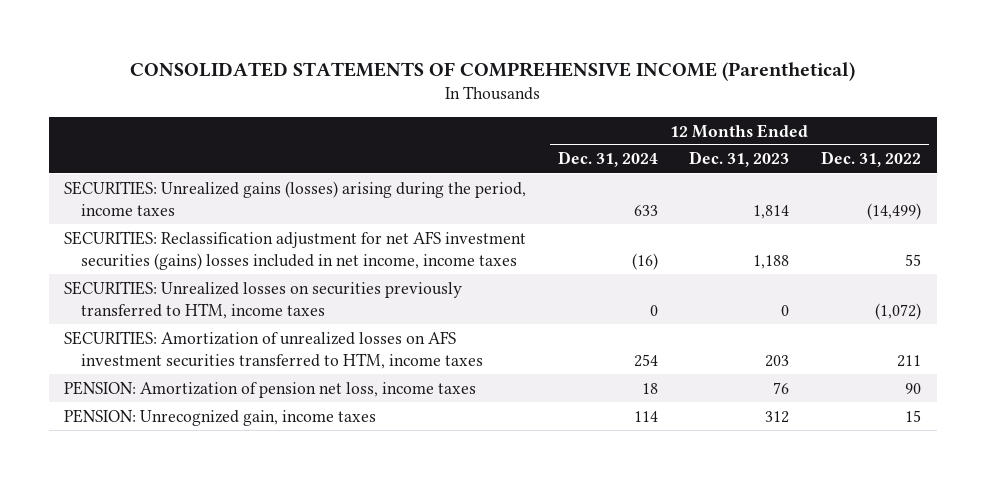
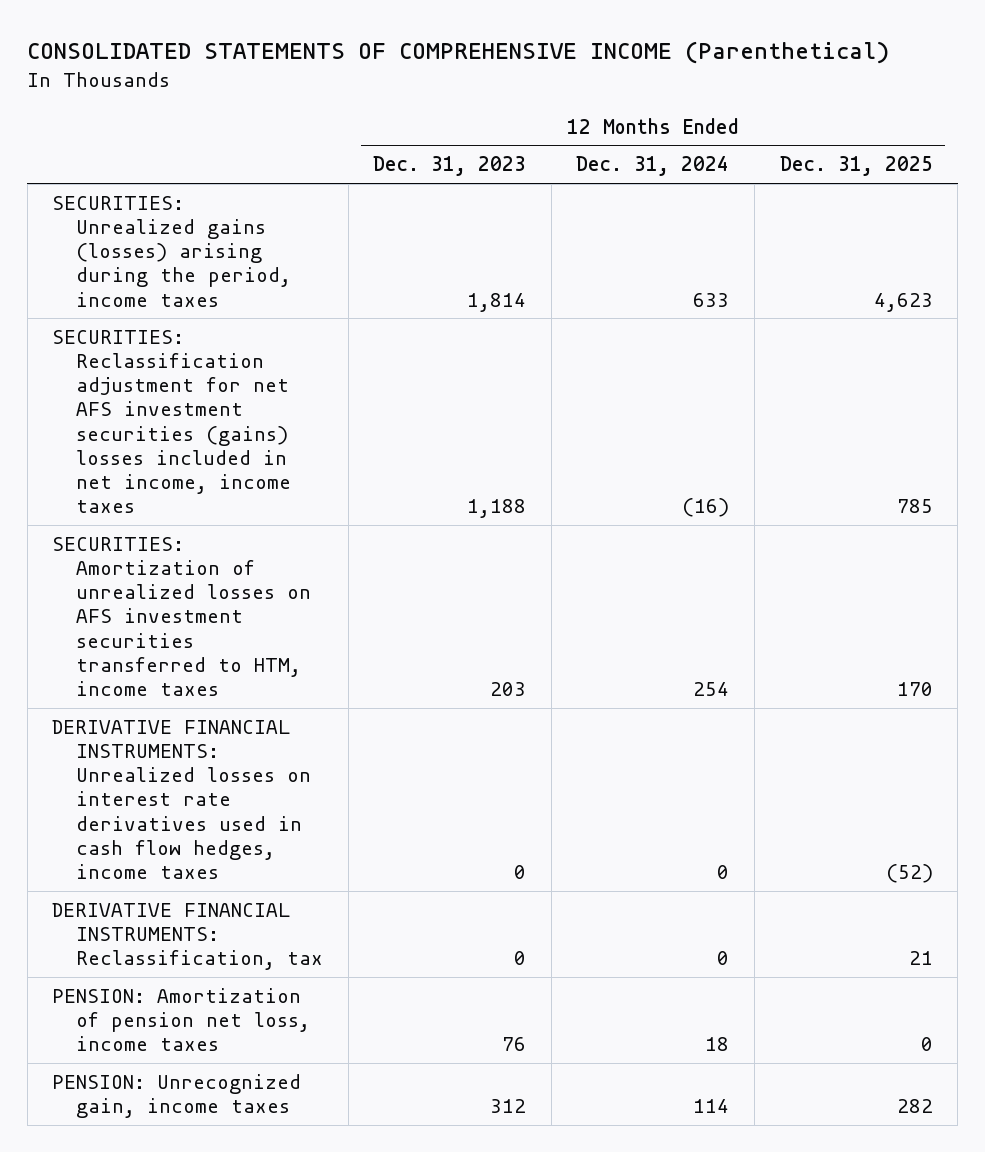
[820,151,921,168] Dec. 31, 2022 -> none
none -> [779,156,933,177] Dec. 31, 2025
[64,280,463,319] SECURITIES: Unrealized losses on securities previously transferred to HTM, income taxes -> none
none -> [52,719,312,879] DERIVATIVE FINANCIAL INSTRUMENTS: Unrealized losses on interest rate derivatives used in cash flow hedges, income taxes
none -> [52,902,324,971] DERIVATIVE FINANCIAL INSTRUMENTS: Reclassification, tax

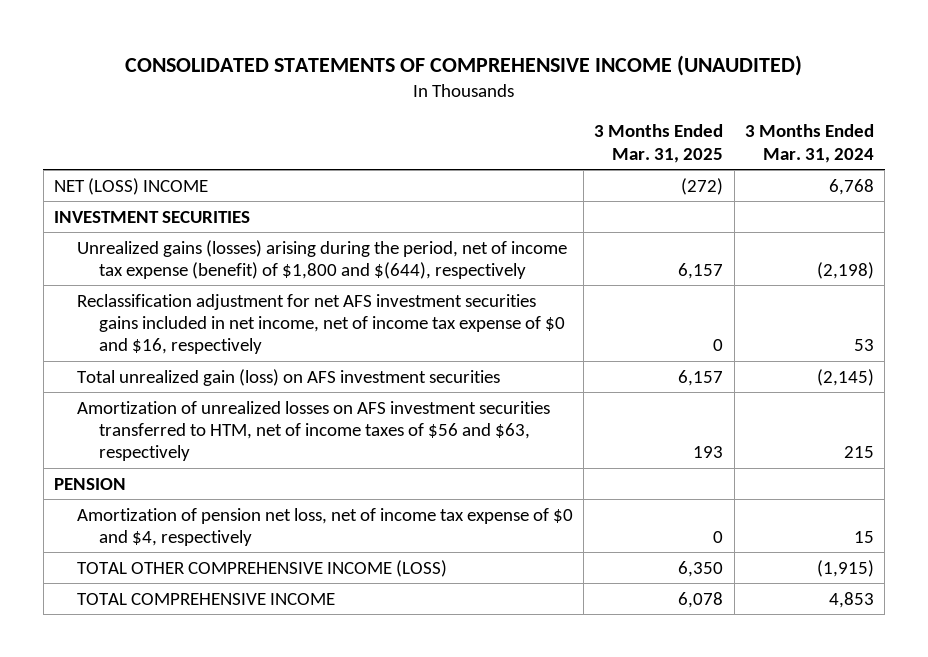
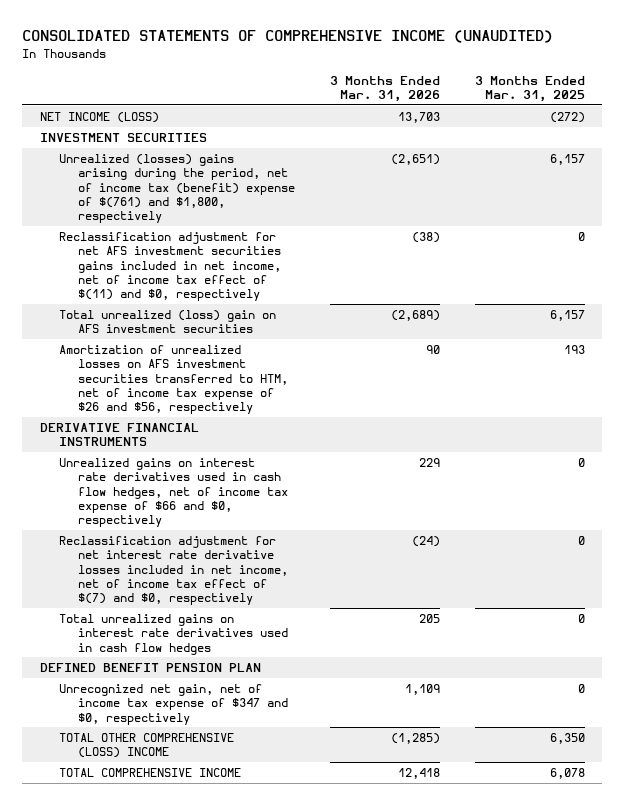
[745,124,875,163] 3 Months Ended Mar. 31, 2024 -> none
none -> [330,75,441,103] 3 Months Ended Mar. 31, 2026
[54,177,209,195] NET (LOSS) INCOME -> [39,111,159,123] NET INCOME (LOSS)
[76,239,567,279] Unrealized gains (losses) arising during the period, net of income tax expense (benefit) of $1,800 and $(644), respectively -> [59,153,296,224] Unrealized (losses) gains arising during the period, net of income tax (benefit) expense of $(761) and $1,800, respectively
[76,293,566,355] Reclassification adjustment for net AFS investment securities gains included in net income, net of income tax expense of $0 and $16, respectively -> [59,231,282,302] Reclassification adjustment for net AFS investment securities gains included in net income, net of income tax effect of $(11) and $0, respectively
[76,368,500,386] Total unrealized gain (loss) on AFS investment securities -> [59,309,277,334] Total unrealized (loss) gain on AFS investment securities
[76,400,550,462] Amortization of unrealized losses on AFS investment securities transferred to HTM, net of income taxes of $56 and $63, respectively -> [59,344,289,415] Amortization of unrealized losses on AFS investment securities transferred to HTM, net of income tax expense of $26 and $56, respectively
none -> [39,422,199,447] DERIVATIVE FINANCIAL INSTRUMENTS
none -> [59,457,289,528] Unrealized gains on interest rate derivatives used in cash flow hedges, net of income tax expense of $66 and $0, respectively
none -> [59,535,289,606] Reclassification adjustment for net interest rate derivative losses included in net income, net of income tax effect of $(7) and $0, respectively
none -> [59,613,289,655] Total unrealized gains on interest rate derivatives used in cash flow hedges
[54,477,127,490] PENSION -> [39,662,261,672] DEFINED BENEFIT PENSION PLAN
[76,507,573,546] Amortization of pension net loss, net of income tax expense of $0 and $4, respectively -> [59,683,289,725] Unrecognized net gain, net of income tax expense of $347 and $0, respectively
[76,559,447,577] TOTAL OTHER COMPREHENSIVE INCOME (LOSS) -> [59,732,235,759] TOTAL OTHER COMPREHENSIVE (LOSS) INCOME

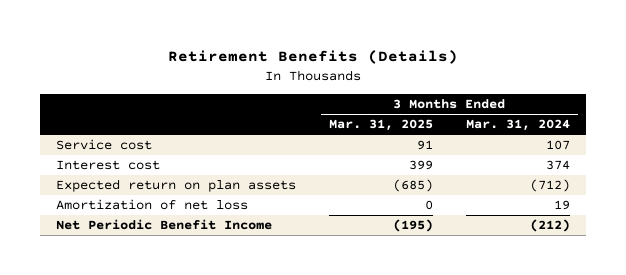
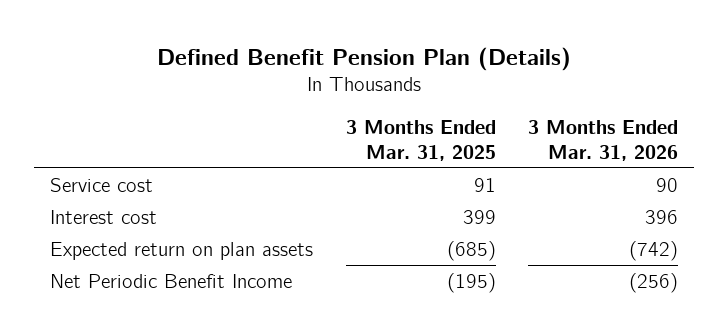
[167,50,458,65] Retirement Benefits (Details) -> [157,46,572,71] Defined Benefit Pension Plan (Details)
[465,119,570,132] Mar. 31, 2024 -> none
none -> [527,119,678,161] 3 Months Ended Mar. 31, 2026
[56,199,249,211] Amortization of net loss -> none

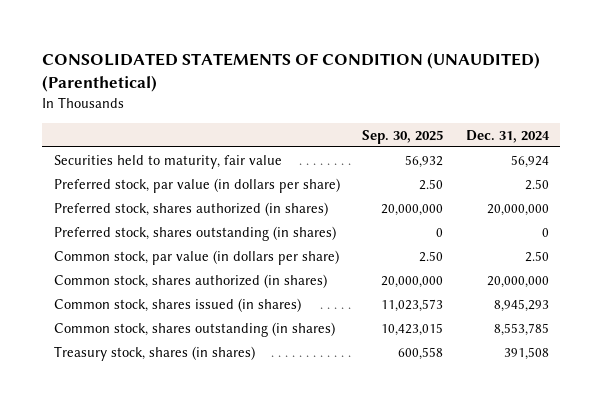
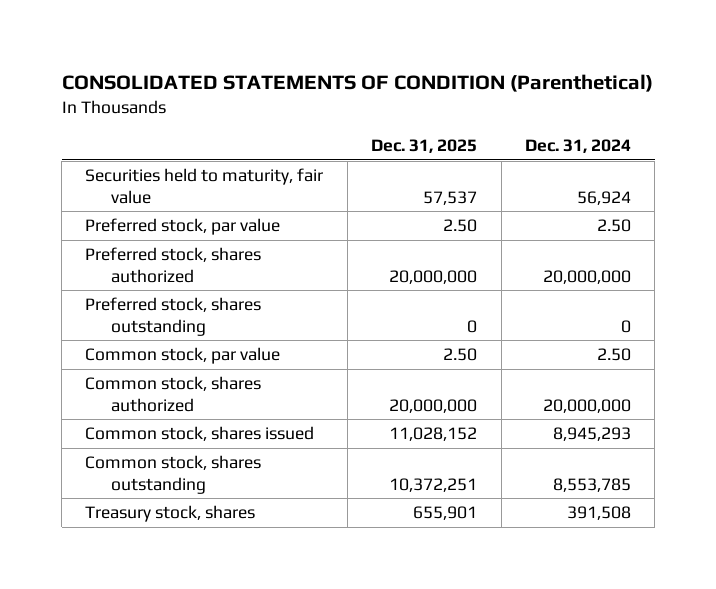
[42,52,541,92] CONSOLIDATED STATEMENTS OF CONDITION (UNAUDITED) (Parenthetical) -> [61,74,653,93] CONSOLIDATED STATEMENTS OF CONDITION (Parenthetical)
[362,129,444,144] Sep. 30, 2025 -> none
none -> [371,138,478,153] Dec. 31, 2025
[53,178,340,194] Preferred stock, par value (in dollars per share) -> [85,218,281,236] Preferred stock, par value
[53,202,328,217] Preferred stock, shares authorized (in shares) -> [85,247,262,283] Preferred stock, shares authorized
[53,226,336,242] Preferred stock, shares outstanding (in shares) -> [85,297,262,336] Preferred stock, shares outstanding
[53,250,339,266] Common stock, par value (in dollars per share) -> [85,347,281,365] Common stock, par value
[53,274,327,289] Common stock, shares authorized (in shares) -> [85,376,262,412] Common stock, shares authorized
[53,298,301,313] Common stock, shares issued (in shares) -> [85,426,315,442] Common stock, shares issued
[53,322,335,338] Common stock, shares outstanding (in shares) -> [85,455,262,494] Common stock, shares outstanding
[53,346,255,362] Treasury stock, shares (in shares) -> [85,505,256,523] Treasury stock, shares

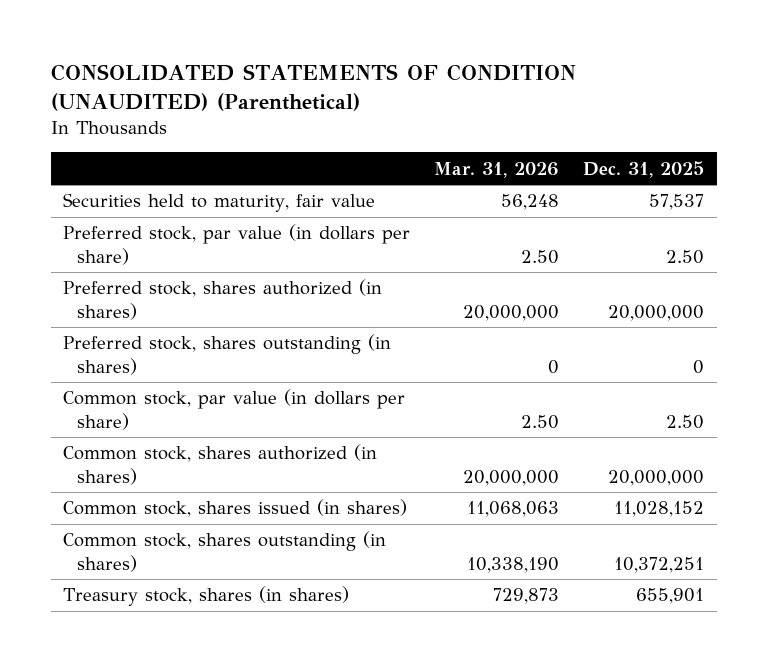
[61,74,653,93] CONSOLIDATED STATEMENTS OF CONDITION (Parenthetical) -> [50,63,576,111] CONSOLIDATED STATEMENTS OF CONDITION (UNAUDITED) (Parenthetical)
[524,138,631,153] Dec. 31, 2024 -> none
none -> [434,161,560,178] Mar. 31, 2026
[85,218,281,236] Preferred stock, par value -> [62,224,410,265] Preferred stock, par value (in dollars per share)
[85,247,262,283] Preferred stock, shares authorized -> [62,279,382,320] Preferred stock, shares authorized (in shares)
[85,297,262,336] Preferred stock, shares outstanding -> [62,334,391,375] Preferred stock, shares outstanding (in shares)
[85,347,281,365] Common stock, par value -> [62,389,405,430] Common stock, par value (in dollars per share)
[85,376,262,412] Common stock, shares authorized -> [62,444,377,485] Common stock, shares authorized (in shares)
[85,426,315,442] Common stock, shares issued -> [62,499,407,518] Common stock, shares issued (in shares)
[85,455,262,494] Common stock, shares outstanding -> [62,531,386,572] Common stock, shares outstanding (in shares)
[85,505,256,523] Treasury stock, shares -> [62,586,349,607] Treasury stock, shares (in shares)

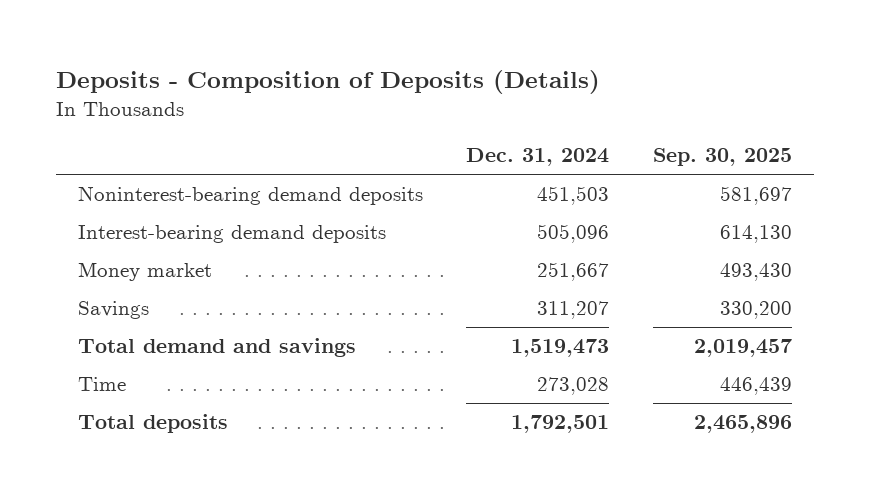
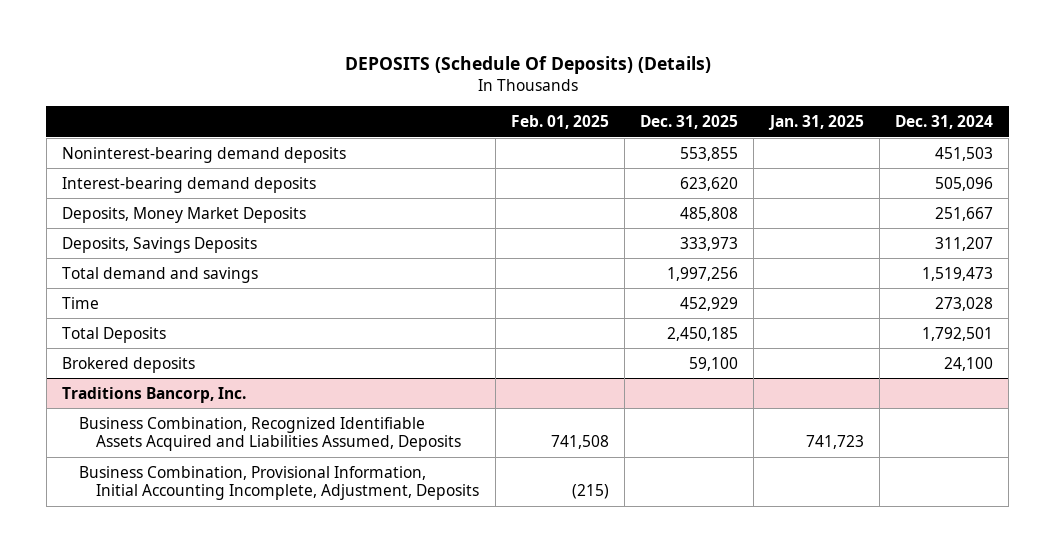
[55,69,600,94] Deposits - Composition of Deposits (Details) -> [344,56,711,75] DEPOSITS (Schedule Of Deposits) (Details)
[653,148,793,167] Sep. 30, 2025 -> none
none -> [510,114,609,129] Feb. 01, 2025
none -> [640,114,739,129] Dec. 31, 2025
none -> [767,114,864,130] Jan. 31, 2025
[77,262,212,282] Money market -> [61,206,306,223] Deposits, Money Market Deposits
[77,301,149,320] Savings -> [61,236,257,253] Deposits, Savings Deposits
[77,414,228,434] Total deposits -> [61,326,166,343] Total Deposits
none -> [61,356,195,373] Brokered deposits
none -> [61,386,246,403] Traditions Bancorp, Inc.
none -> [79,416,462,452] Business Combination, Recognized Identifiable Assets Acquired and Liabilities Assumed, Deposits
none -> [79,465,480,501] Business Combination, Provisional Information, Initial Accounting Incomplete, Adjustment, Deposits

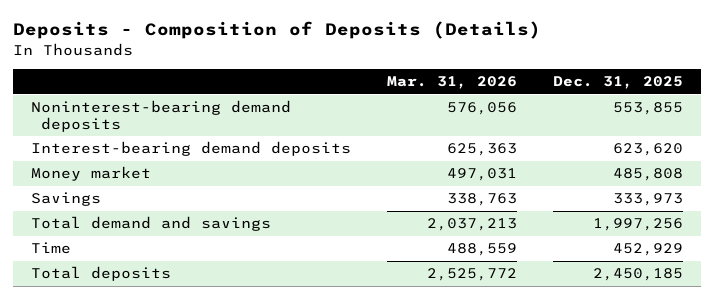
[344,56,711,75] DEPOSITS (Schedule Of Deposits) (Details) -> [13,21,542,40] Deposits - Composition of Deposits (Details)
[510,114,609,129] Feb. 01, 2025 -> none
[767,114,864,130] Jan. 31, 2025 -> none
[895,114,994,129] Dec. 31, 2024 -> none
none -> [387,76,518,90] Mar. 31, 2026
[61,206,306,223] Deposits, Money Market Deposits -> [31,166,152,182] Money market
[61,236,257,253] Deposits, Savings Deposits -> [31,192,102,207] Savings
[61,356,195,373] Brokered deposits -> none
[61,386,246,403] Traditions Bancorp, Inc. -> none
[79,416,462,452] Business Combination, Recognized Identifiable Assets Acquired and Liabilities Assumed, Deposits -> none
[79,465,480,501] Business Combination, Provisional Information, Initial Accounting Incomplete, Adjustment, Deposits -> none
[61,326,166,343] Total Deposits -> [31,266,172,282] Total deposits

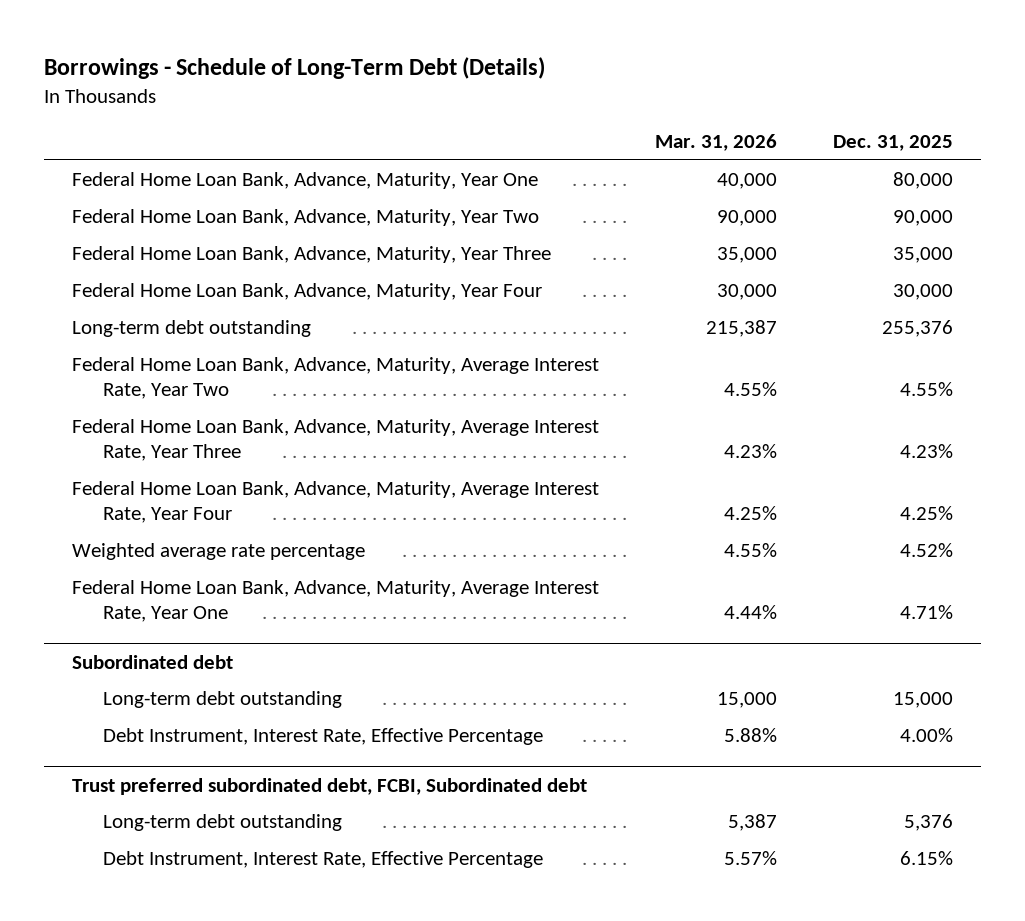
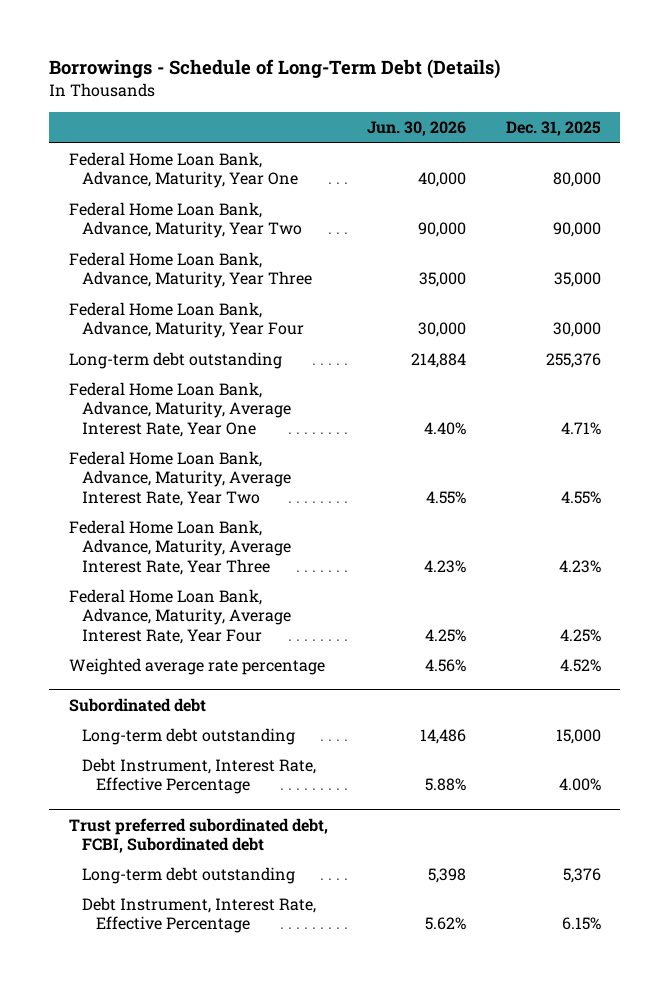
[655,134,778,152] Mar. 31, 2026 -> none
none -> [367,121,467,137] Jun. 30, 2026
[71,579,599,623] Federal Home Loan Bank, Advance, Maturity, Average Interest Rate, Year One -> [68,381,292,437] Federal Home Loan Bank, Advance, Maturity, Average Interest Rate, Year One

